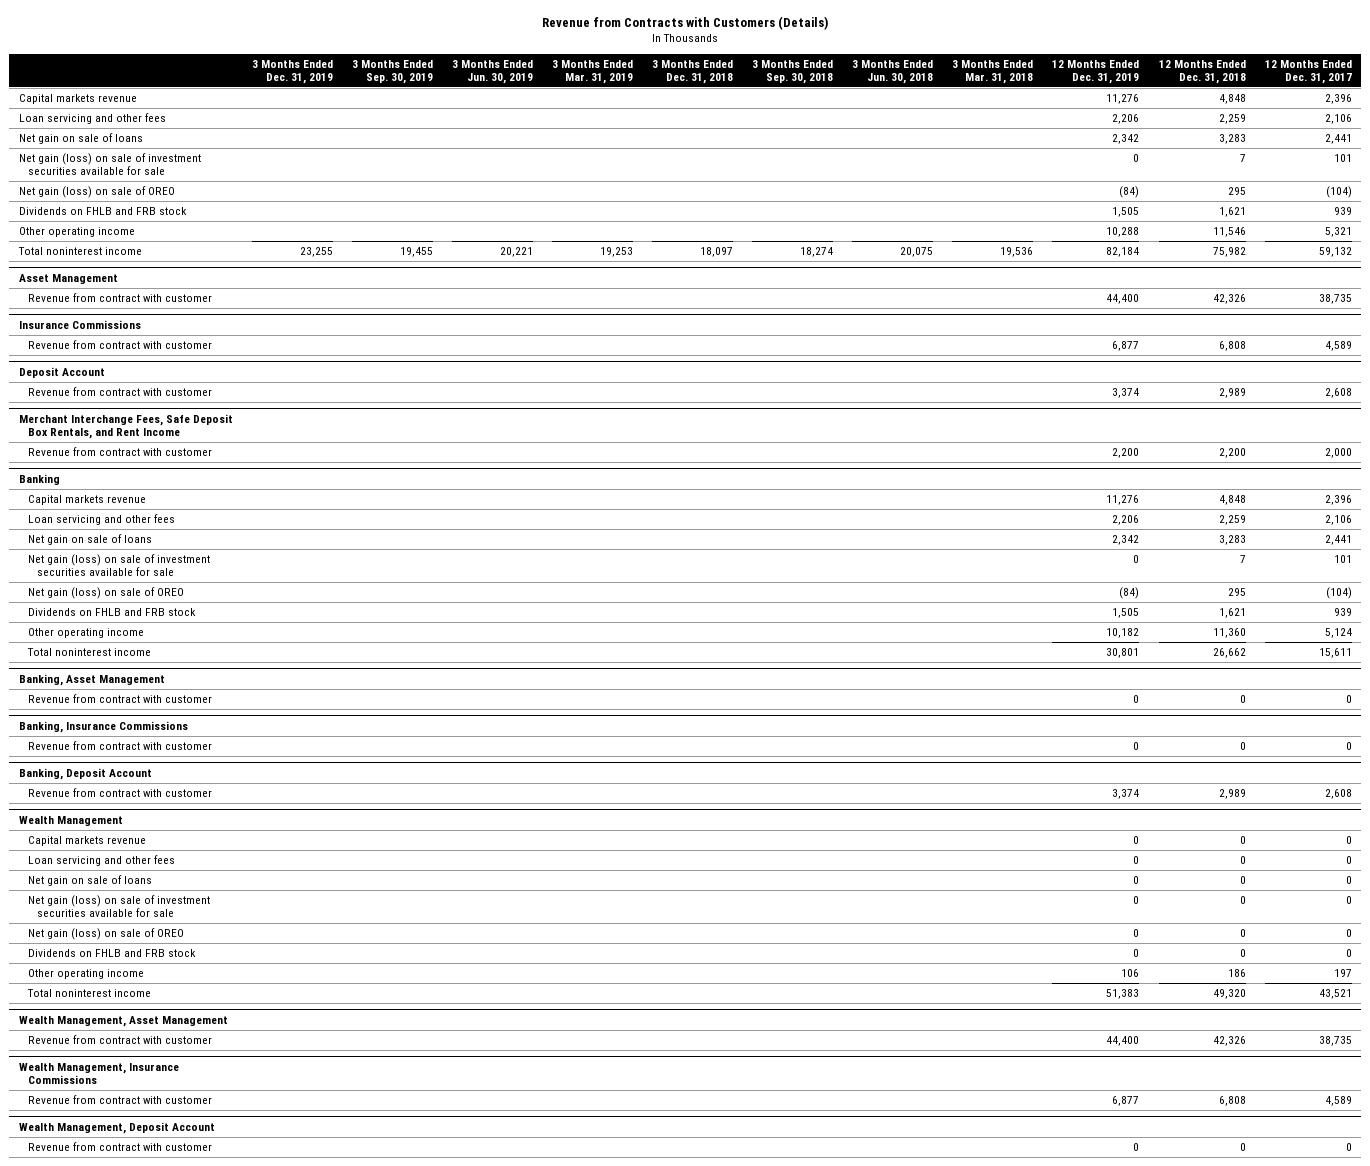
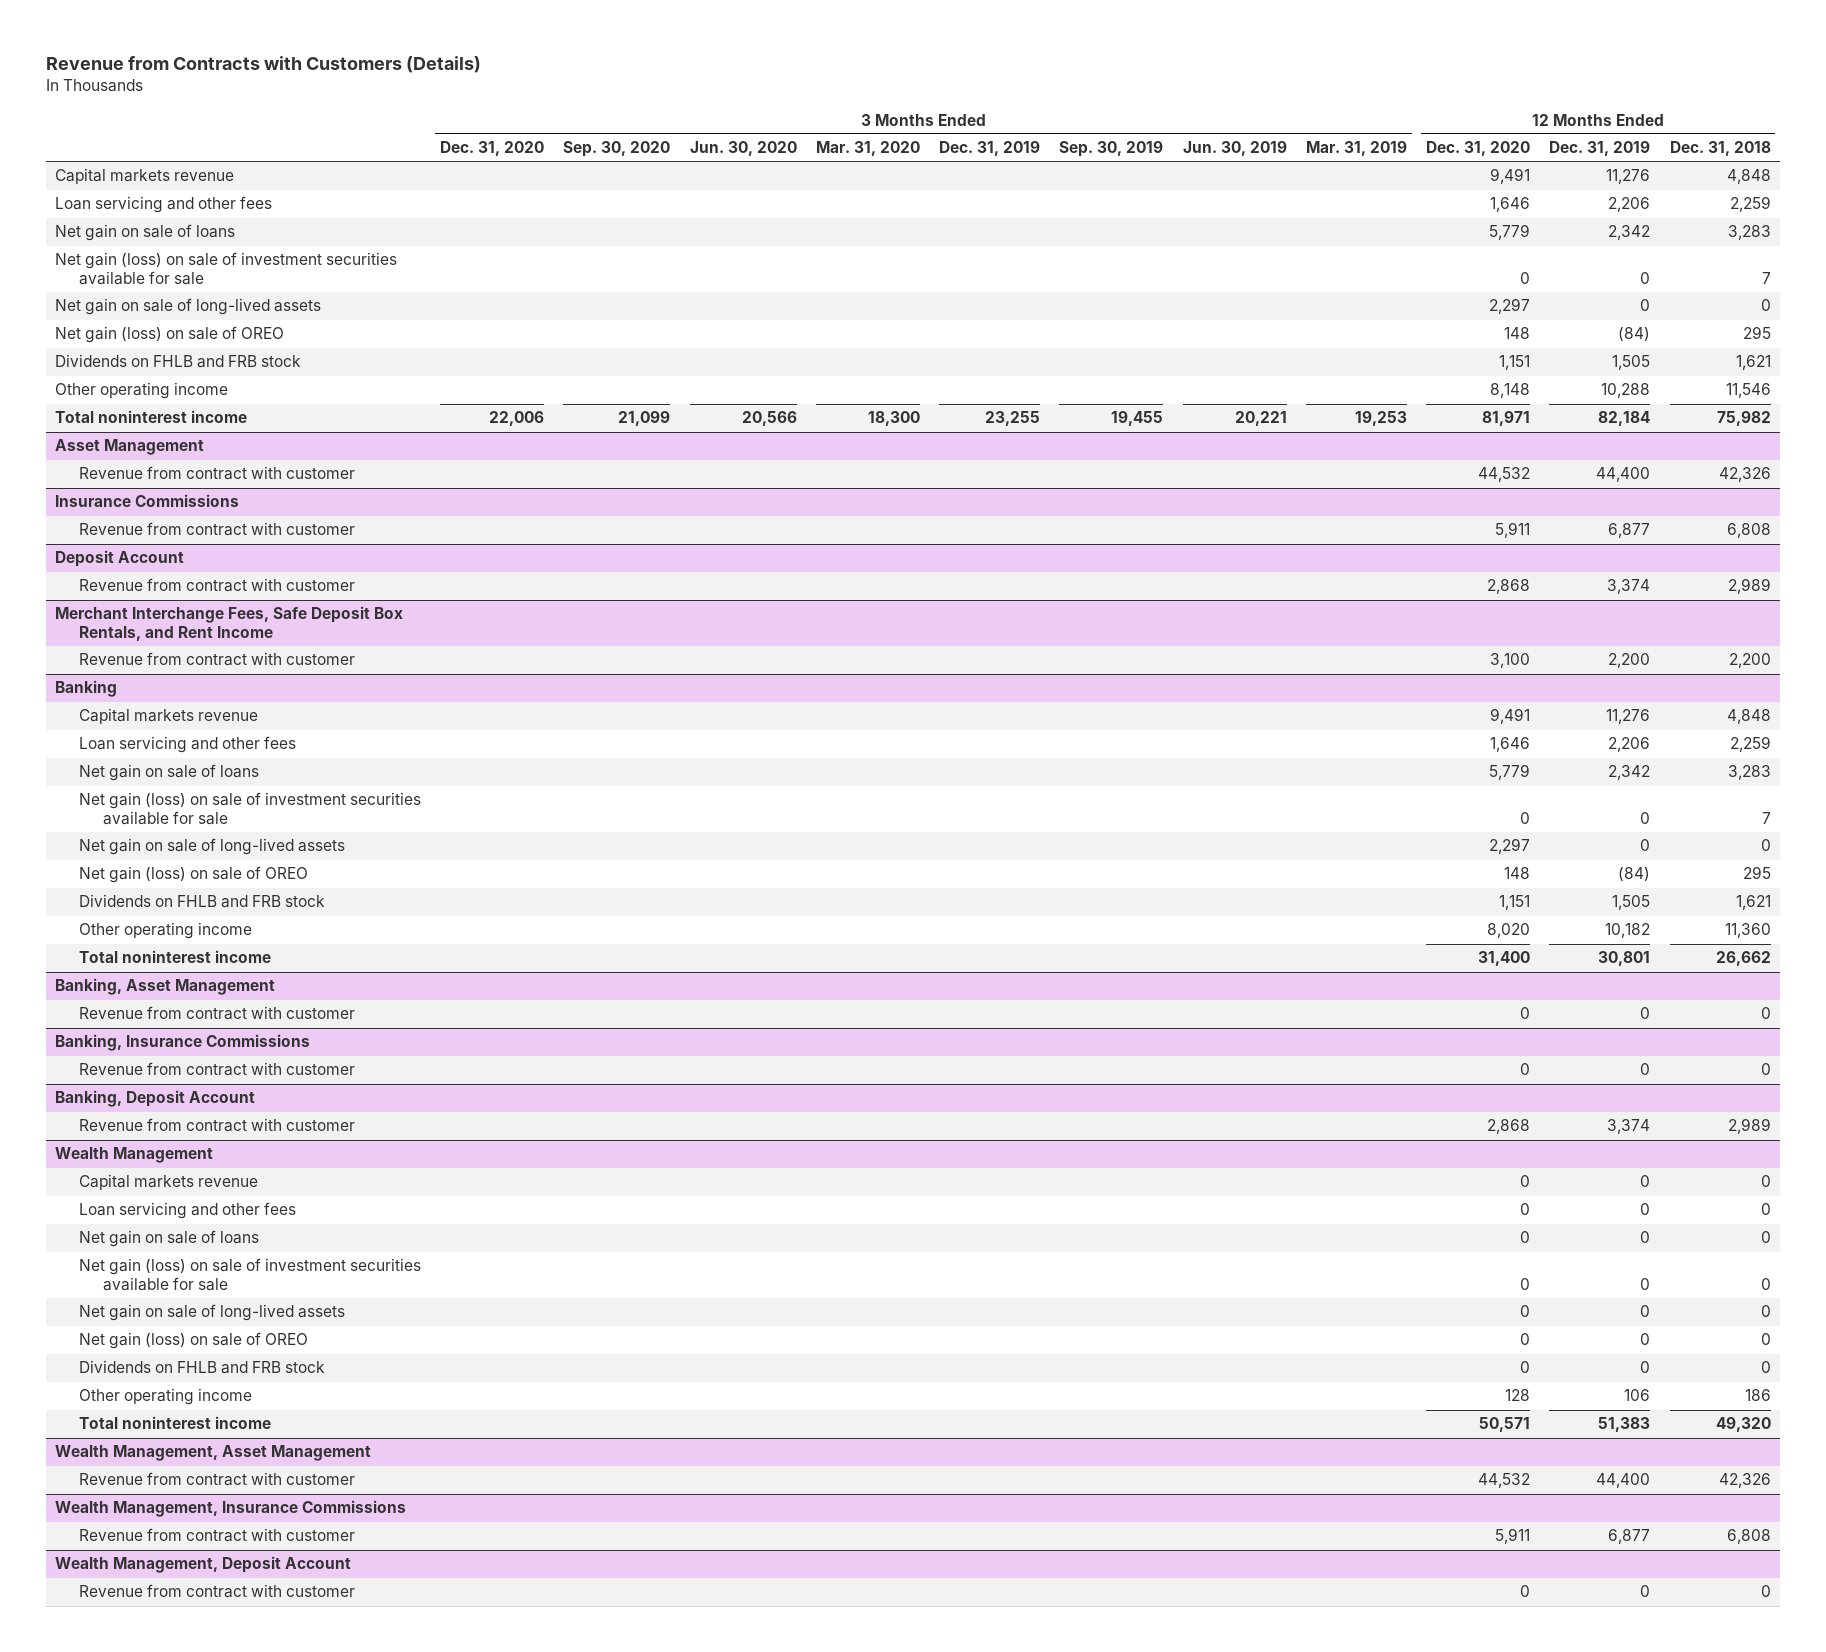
[652,59,734,84] 3 Months Ended Dec. 31, 2018 -> none
[752,59,834,84] 3 Months Ended Sep. 30, 2018 -> none
[852,59,934,84] 3 Months Ended Jun. 30, 2018 -> none
[952,59,1034,84] 3 Months Ended Mar. 31, 2018 -> none
[1264,59,1352,84] 12 Months Ended Dec. 31, 2017 -> none
none -> [440,141,545,157] Dec. 31, 2020
none -> [563,141,671,158] Sep. 30, 2020
none -> [689,141,797,157] Jun. 30, 2020
none -> [815,141,920,157] Mar. 31, 2020
none -> [1426,141,1531,157] Dec. 31, 2020
none -> [55,298,322,316] Net gain on sale of long-lived assets
none -> [78,838,345,856] Net gain on sale of long-lived assets
none -> [78,1304,345,1322] Net gain on sale of long-lived assets

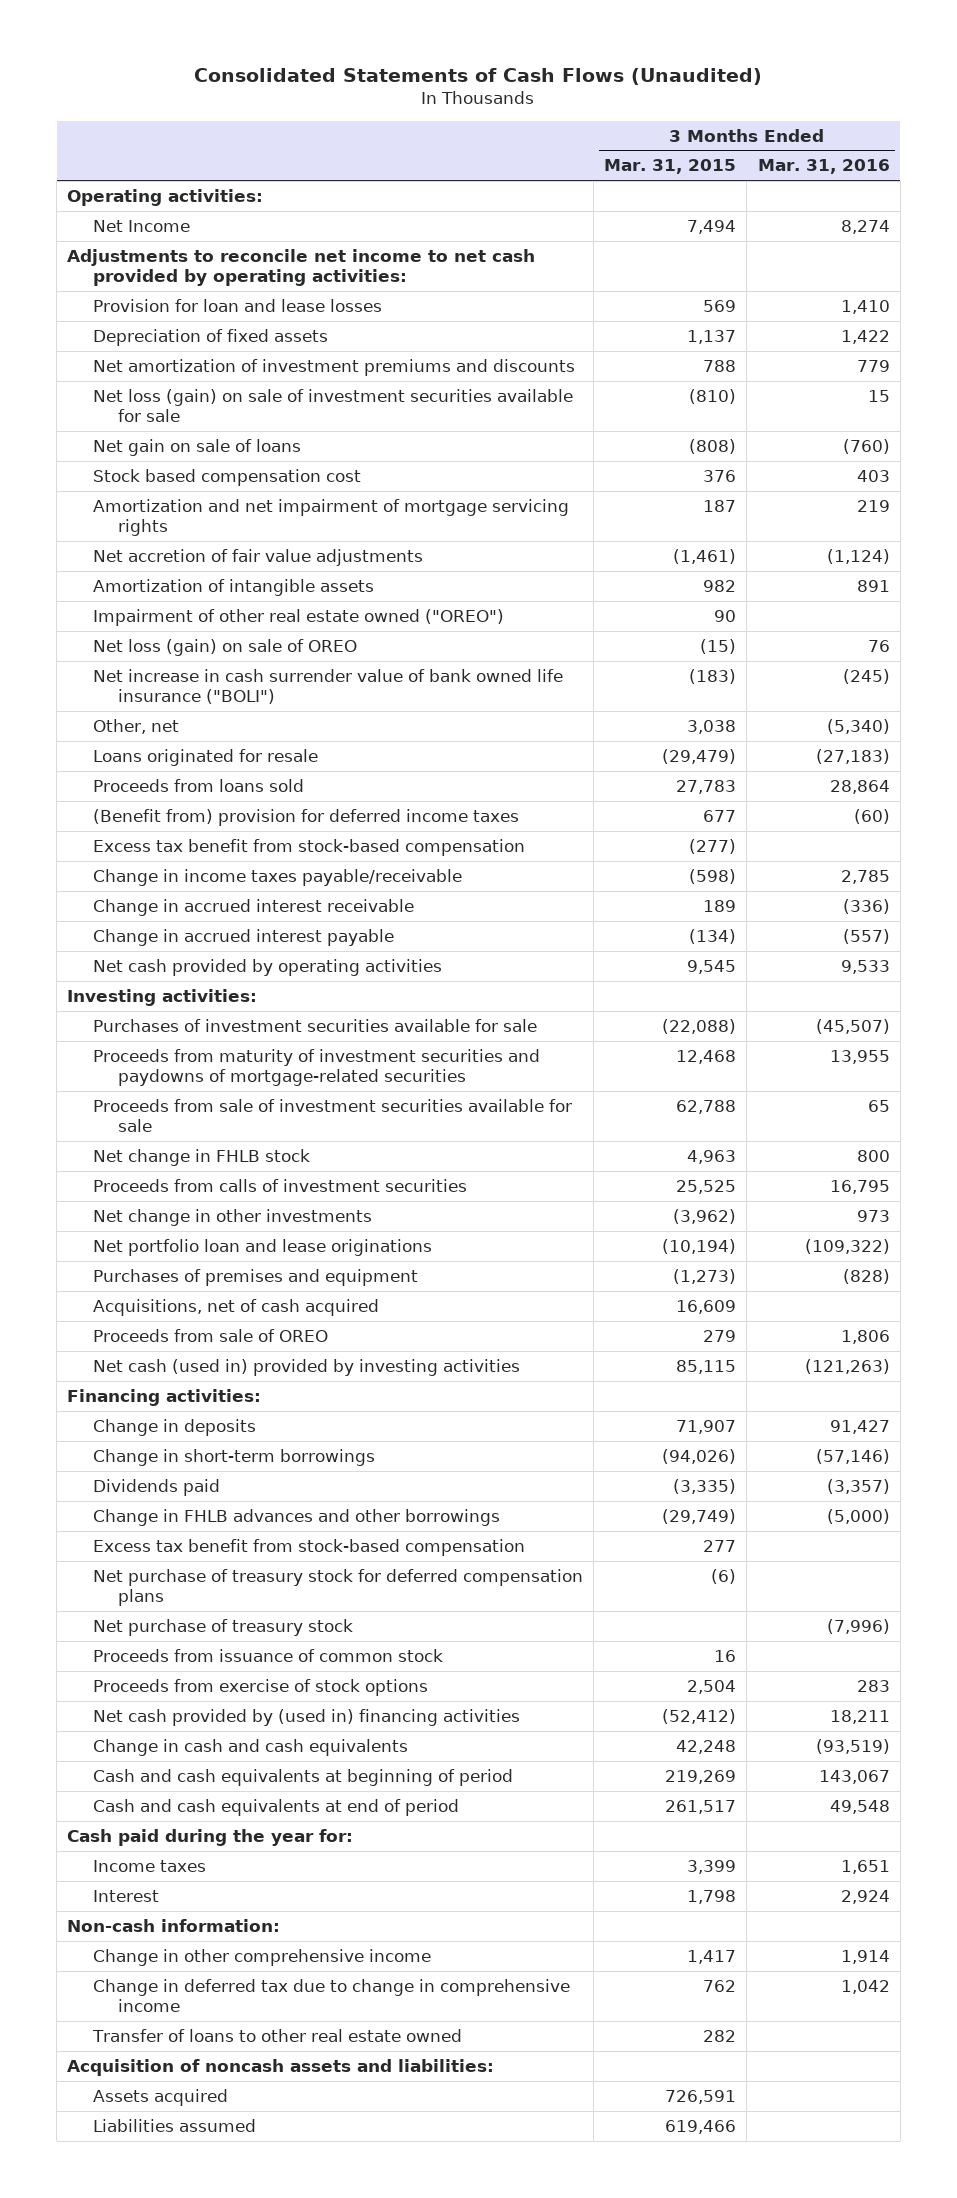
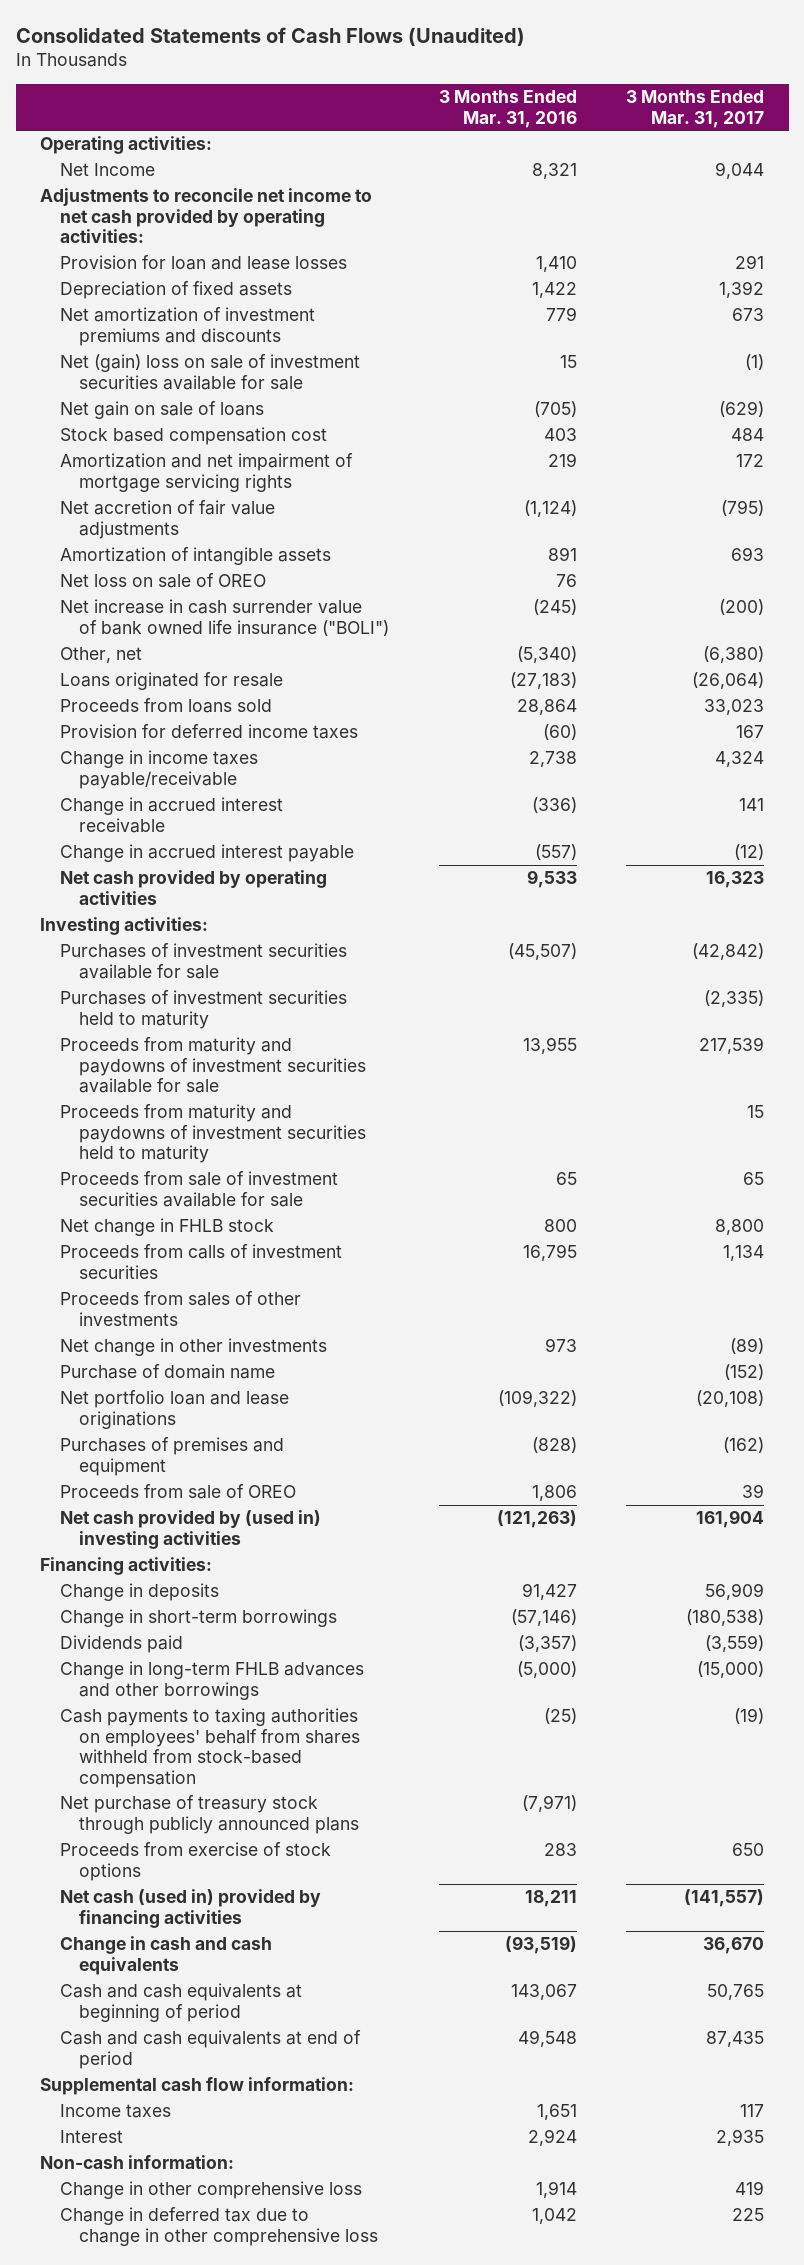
[604,159,737,175] Mar. 31, 2015 -> none
none -> [625,90,764,128] 3 Months Ended Mar. 31, 2017
[840,219,890,234] 8,274 -> [531,163,577,180] 8,321
[92,388,573,422] Net loss (gain) on sale of investment securities available for sale -> [59,354,360,390] Net (gain) loss on sale of investment securities available for sale
[842,438,890,454] (760) -> [533,401,577,418] (705)
[92,608,504,626] Impairment of other real estate owned ("OREO") -> none
[92,638,357,656] Net loss (gain) on sale of OREO -> [59,573,266,589] Net loss on sale of OREO
[92,838,525,856] Excess tax benefit from stock-based compensation -> none
[92,808,519,826] (Benefit from) provision for deferred income taxes -> [59,724,358,740] Provision for deferred income taxes
[840,869,890,884] 2,785 -> [528,751,577,768] 2,738
none -> [59,990,347,1029] Purchases of investment securities held to maturity
[92,1048,540,1086] Proceeds from maturity of investment securities and paydowns of mortgage-related securities -> [59,1037,367,1094] Proceeds from maturity and paydowns of investment securities available for sale
none -> [59,1104,367,1164] Proceeds from maturity and paydowns of investment securities held to maturity
none -> [59,1291,301,1326] Proceeds from sales of other investments
none -> [59,1364,275,1380] Purchase of domain name
[92,1298,379,1316] Acquisitions, net of cash acquired -> none
[92,1358,520,1376] Net cash (used in) provided by investing activities -> [59,1510,321,1549] Net cash provided by (used in) investing activities
[92,1538,525,1556] Excess tax benefit from stock-based compensation -> none
[92,1568,583,1606] Net purchase of treasury stock for deferred compensation plans -> none
[92,1648,443,1662] Proceeds from issuance of common stock -> none
[92,1508,500,1526] Change in FHLB advances and other borrowings -> [59,1661,364,1700] Change in long-term FHLB advances and other borrowings
none -> [59,1708,361,1788] Cash payments to taxing authorities on employees' behalf from shares withheld from stock-based compensation
[92,1618,353,1636] Net purchase of treasury stock -> [59,1795,360,1834] Net purchase of treasury stock through publicly announced plans
[826,1618,890,1634] (7,996) -> [521,1795,577,1813] (7,971)
[92,1708,520,1726] Net cash provided by (used in) financing activities -> [59,1889,321,1928] Net cash (used in) provided by financing activities
[67,1828,354,1846] Cash paid during the year for: -> none
none -> [40,2077,355,2096] Supplemental cash flow information:
[91,2028,462,2042] Transfer of loans to other real estate owned -> none
[67,2058,495,2076] Acquisition of noncash assets and liabilities: -> none
[92,2088,228,2106] Assets acquired -> none
[92,2118,256,2132] Liabilities assumed -> none
[92,1948,431,1966] Change in other comprehensive income -> [59,2181,362,2200] Change in other comprehensive loss
[92,1978,570,2012] Change in deferred tax due to change in comprehensive income -> [59,2207,379,2246] Change in deferred tax due to change in other comprehensive loss

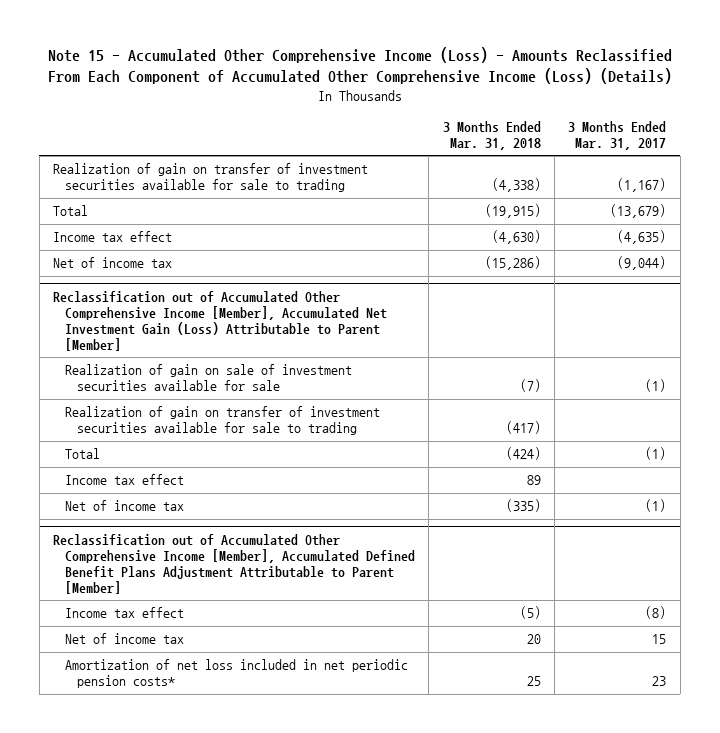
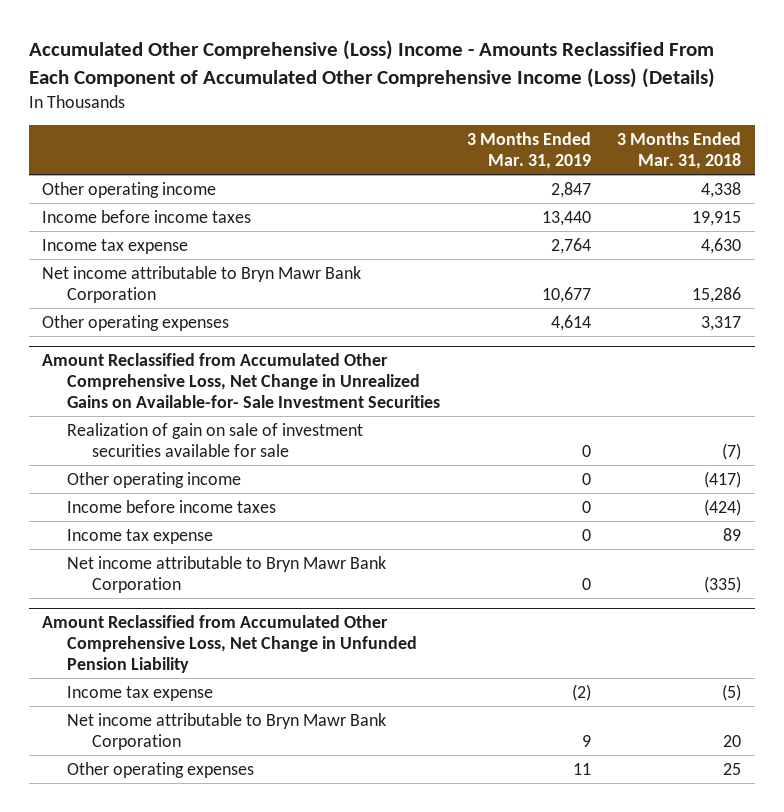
[47,47,672,85] Note 15 - Accumulated Other Comprehensive Income (Loss) - Amounts Reclassified From Each Component of Accumulated Other Comprehensive Income (Loss) (Details) -> [29,40,716,88] Accumulated Other Comprehensive (Loss) Income - Amounts Reclassified From Each Component of Accumulated Other Comprehensive Income (Loss) (Details)
[568,120,667,150] 3 Months Ended Mar. 31, 2017 -> none
none -> [466,132,591,169] 3 Months Ended Mar. 31, 2019
[53,163,369,193] Realization of gain on transfer of investment securities available for sale to trading -> none
[53,205,89,217] Total -> none
[53,291,387,351] Reclassification out of Accumulated Other Comprehensive Income [Member], Accumulated Net Investment Gain (Loss) Attributable to Parent [Member] -> none
none -> [42,181,217,198] Other operating income
none -> [42,209,252,223] Income before income taxes
[53,231,173,243] Income tax effect -> [42,238,189,254] Income tax expense
[491,230,541,245] (4,630) -> [701,237,742,254] 4,630
[53,257,173,269] Net of income tax -> [42,265,362,303] Net income attributable to Bryn Mawr Bank Corporation
[484,256,541,271] (15,286) -> [692,286,742,303] 15,286
none -> [42,314,230,331] Other operating expenses
none -> [42,353,441,408] Amount Reclassified from Accumulated Other Comprehensive Loss, Net Change in Unrealized Gains on Available-for- Sale Investment Securities
[53,534,415,594] Reclassification out of Accumulated Other Comprehensive Income [Member], Accumulated Defined Benefit Plans Adjustment Attributable to Parent [Member] -> none
[64,659,408,689] Amortization of net loss included in net periodic pension costs* -> none
[64,406,380,436] Realization of gain on transfer of investment securities available for sale to trading -> [67,471,242,488] Other operating income
[64,448,100,460] Total -> [67,499,277,513] Income before income taxes
[64,474,184,486] Income tax effect -> [67,528,214,544] Income tax expense
[64,500,184,512] Net of income tax -> [67,555,387,593] Net income attributable to Bryn Mawr Bank Corporation
none -> [42,615,418,673] Amount Reclassified from Accumulated Other Comprehensive Loss, Net Change in Unfunded Pension Liability
[64,607,184,619] Income tax effect -> [67,685,214,701] Income tax expense
[64,633,184,645] Net of income tax -> [67,712,387,750] Net income attributable to Bryn Mawr Bank Corporation
none -> [67,761,255,778] Other operating expenses

